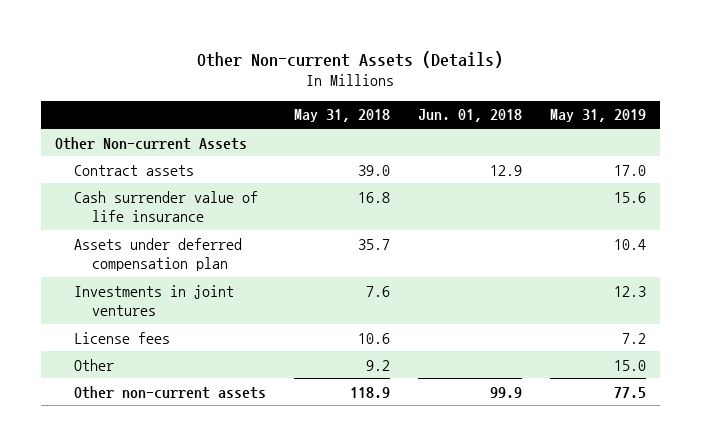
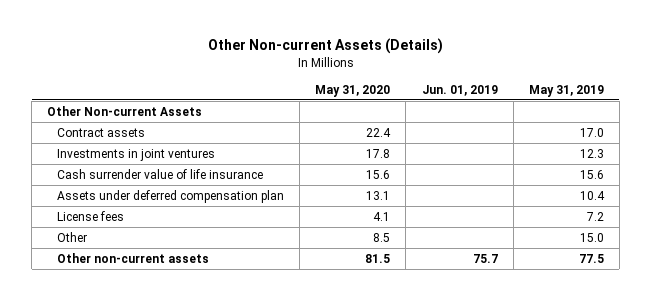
[293,109,390,123] May 31, 2018 -> none
[417,109,522,123] Jun. 01, 2018 -> none
none -> [315,84,391,97] May 31, 2020
none -> [421,84,498,96] Jun. 01, 2019
[73,284,234,317] Investments in joint ventures -> [57,148,216,161] Investments in joint ventures

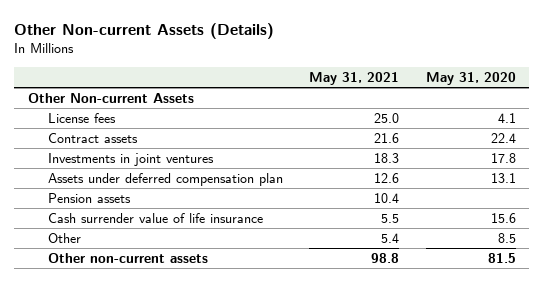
[421,84,498,96] Jun. 01, 2019 -> none
[528,84,604,97] May 31, 2019 -> none
none -> [309,71,400,85] May 31, 2021
[57,210,125,221] License fees -> [47,112,116,123] License fees
none -> [47,192,131,203] Pension assets
[57,168,264,179] Cash surrender value of life insurance -> [47,212,263,223] Cash surrender value of life insurance

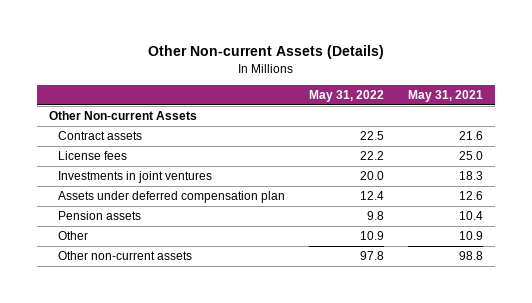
[426,71,517,85] May 31, 2020 -> none
none -> [309,90,385,103] May 31, 2022
[47,112,116,123] License fees -> [58,151,128,161] License fees
[47,212,263,223] Cash surrender value of life insurance -> none
[381,232,400,243] 5.4 -> [458,231,483,241] 10.9

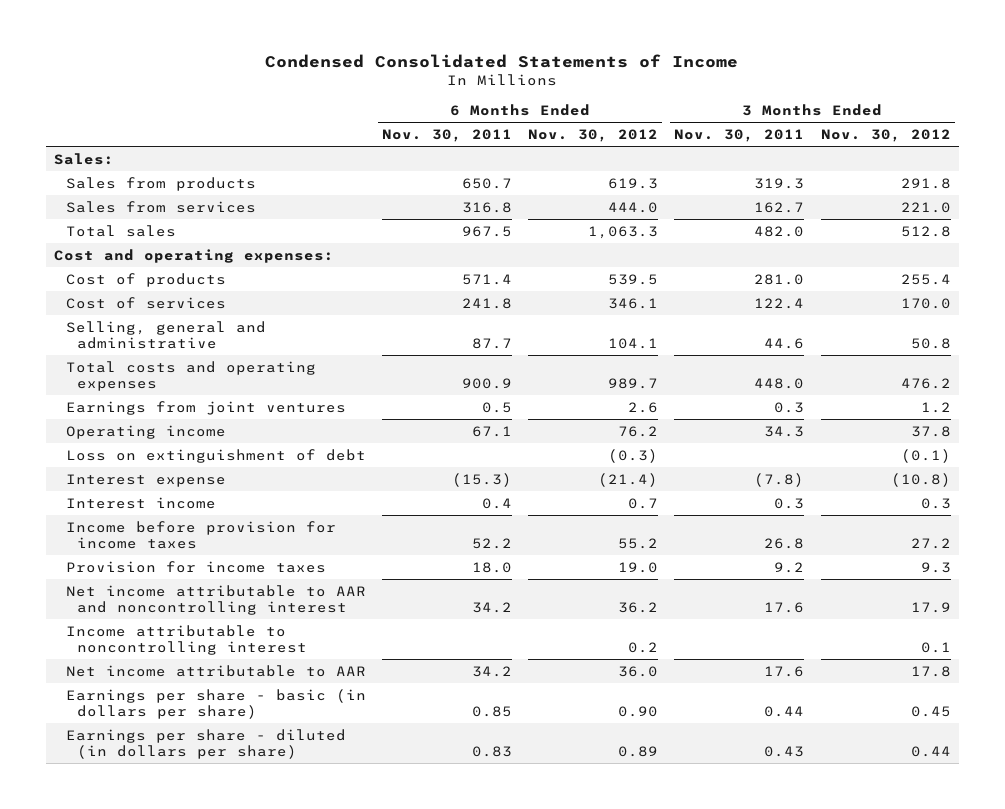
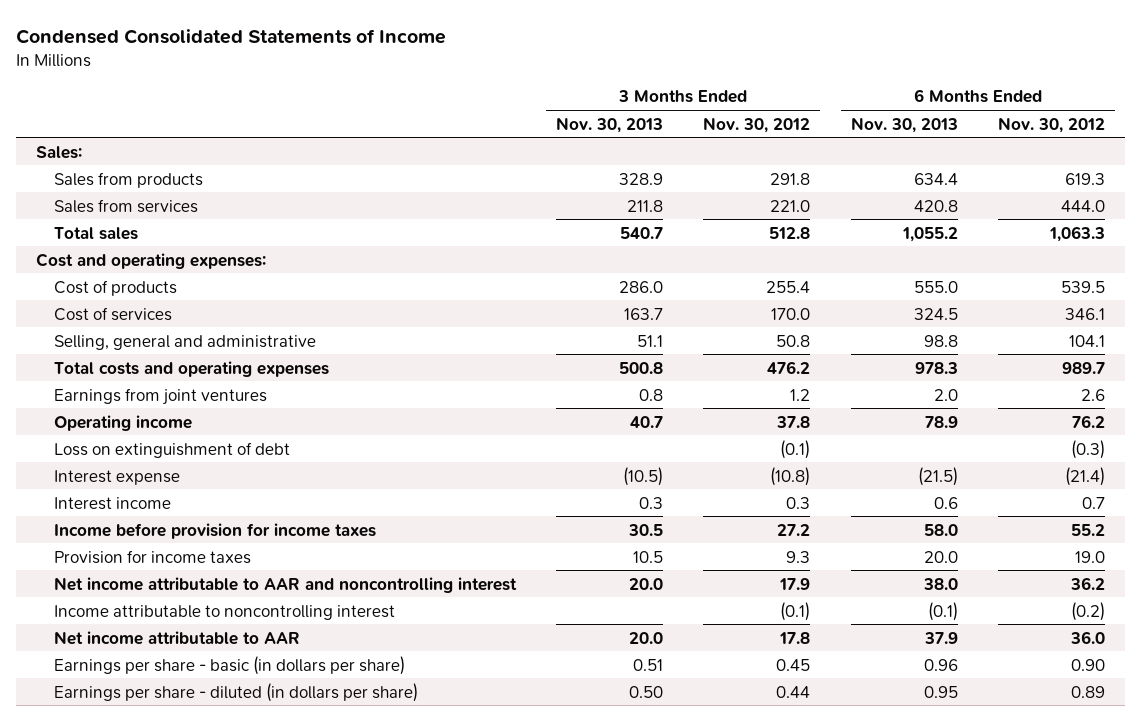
[381,128,512,142] Nov. 30, 2011 -> none
[674,128,805,142] Nov. 30, 2011 -> none
none -> [556,116,664,133] Nov. 30, 2013
none -> [850,116,958,133] Nov. 30, 2013
[628,641,659,653] 0.2 -> [1070,601,1105,621] (0.2)
[920,641,951,653] 0.1 -> [780,601,811,621] (0.1)

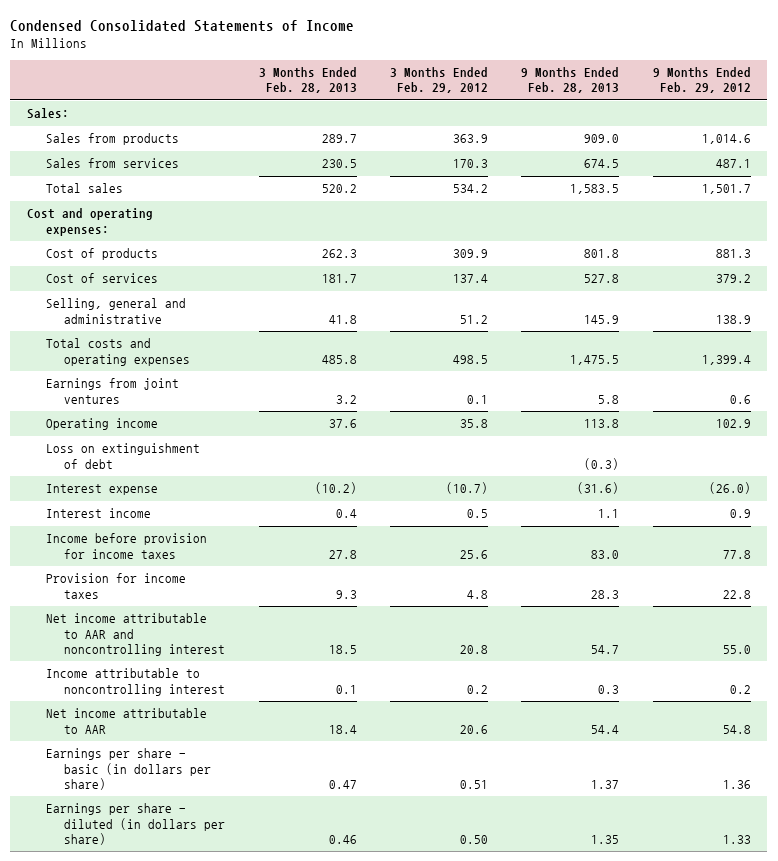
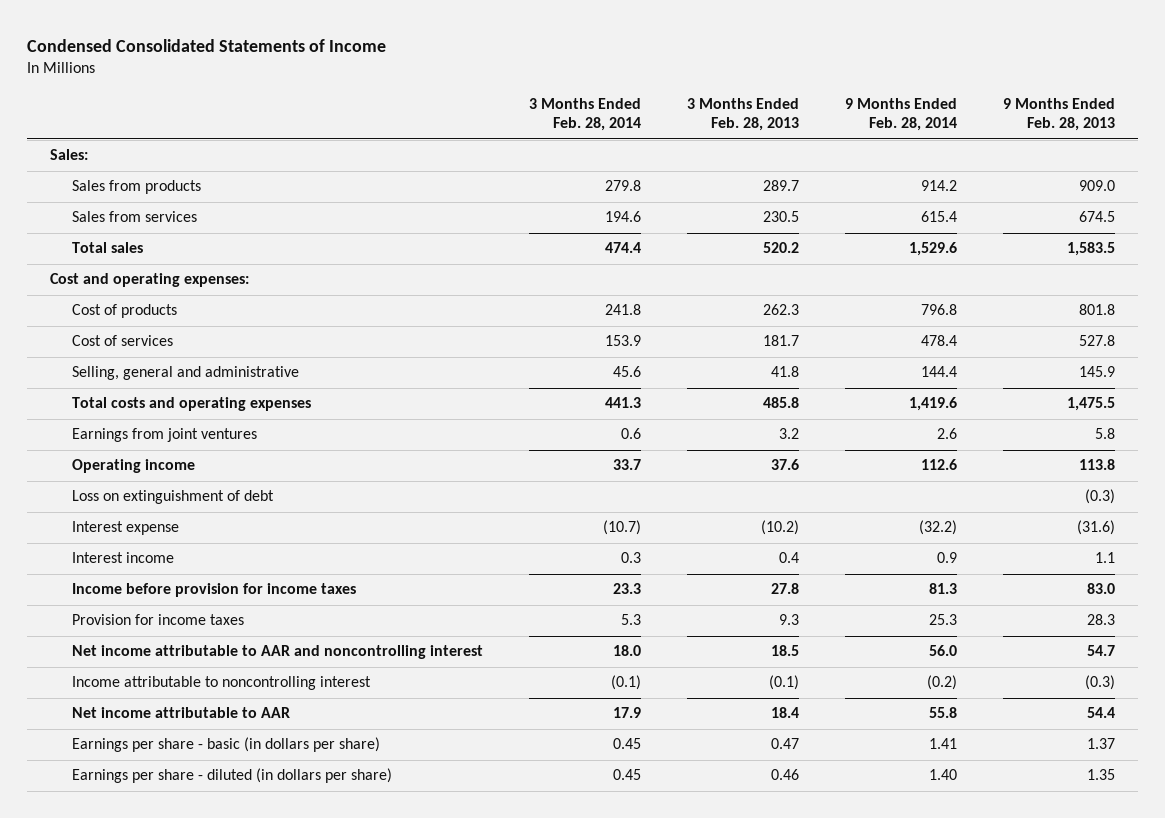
[389,67,488,94] 3 Months Ended Feb. 29, 2012 -> none
[652,67,751,94] 9 Months Ended Feb. 29, 2012 -> none
none -> [528,98,641,132] 3 Months Ended Feb. 28, 2014
none -> [844,98,957,132] 9 Months Ended Feb. 28, 2014
[335,684,357,694] 0.1 -> [768,675,799,691] (0.1)
[598,684,620,694] 0.3 -> [1084,675,1115,691] (0.3)

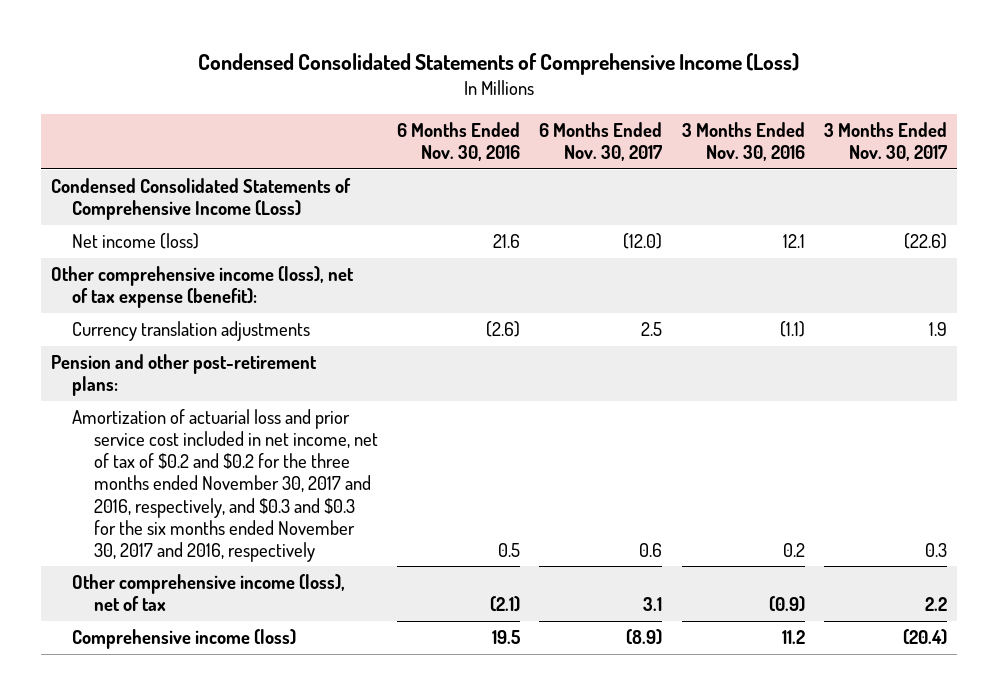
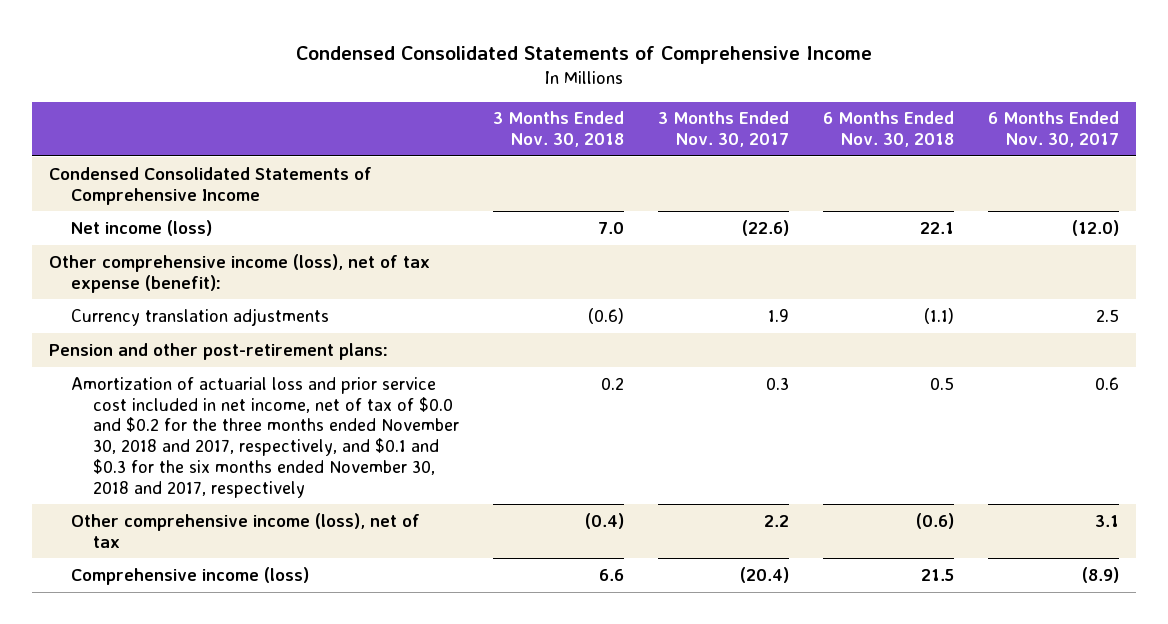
[198,53,800,76] Condensed Consolidated Statements of Comprehensive Income (Loss) -> [296,45,873,64] Condensed Consolidated Statements of Comprehensive Income
[397,122,521,162] 6 Months Ended Nov. 30, 2016 -> none
[681,122,805,162] 3 Months Ended Nov. 30, 2016 -> none
none -> [493,111,625,148] 3 Months Ended Nov. 30, 2018
none -> [823,111,955,148] 6 Months Ended Nov. 30, 2018
[51,178,352,221] Condensed Consolidated Statements of Comprehensive Income (Loss) -> [48,166,372,205] Condensed Consolidated Statements of Comprehensive Income
[72,409,378,562] Amortization of actuarial loss and prior service cost included in net income, net of tax of $0.2 and $0.2 for the three months ended November 30, 2017 and 2016, respectively, and $0.3 and $0.3 for the six months ended November 30, 2017 and 2016, respectively -> [71,376,460,498] Amortization of actuarial loss and prior service cost included in net income, net of tax of $0.0 and $0.2 for the three months ended November 30, 2018 and 2017, respectively, and $0.1 and $0.3 for the six months ended November 30, 2018 and 2017, respectively

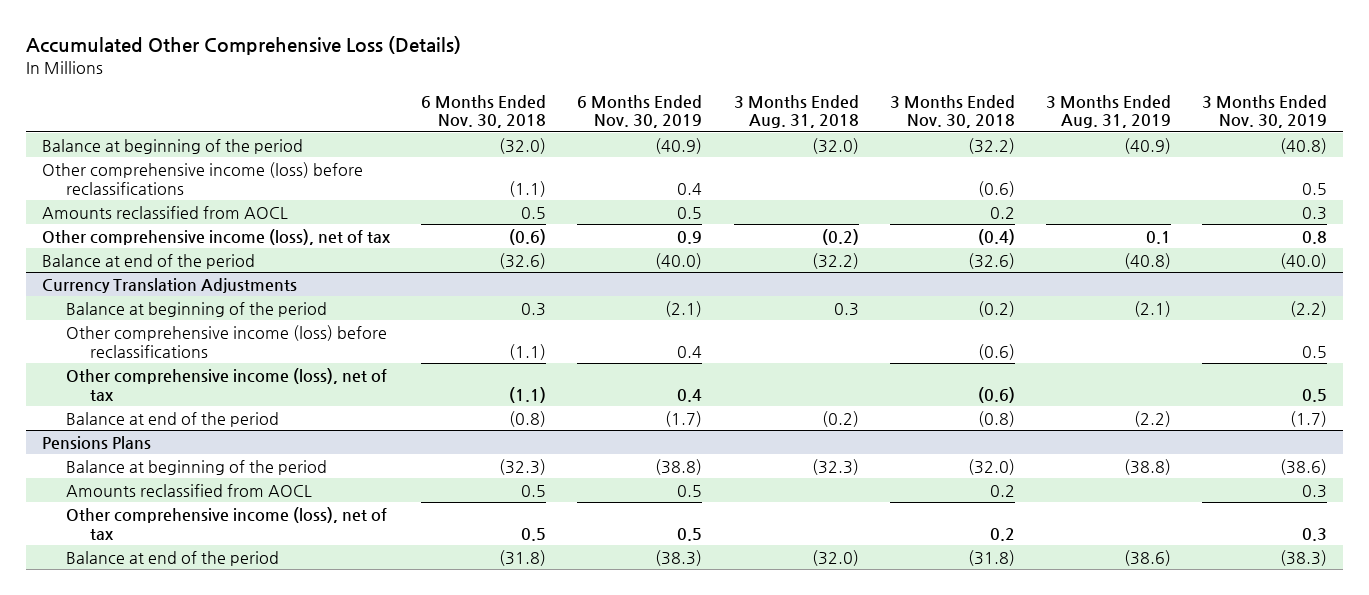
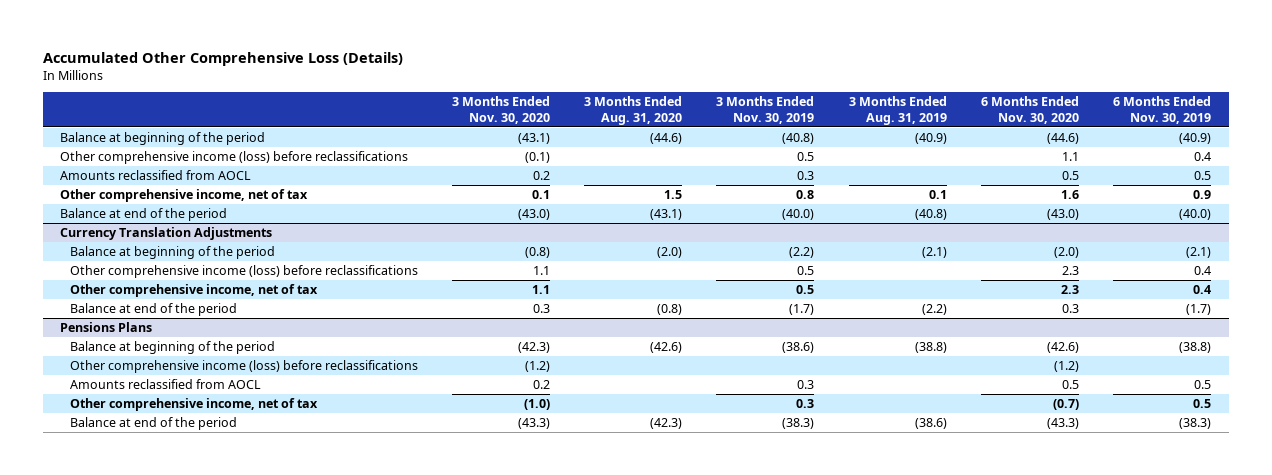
[421,94,547,129] 6 Months Ended Nov. 30, 2018 -> none
[733,94,859,129] 3 Months Ended Aug. 31, 2018 -> none
[889,94,1015,129] 3 Months Ended Nov. 30, 2018 -> none
none -> [451,96,550,124] 3 Months Ended Nov. 30, 2020
none -> [584,96,683,125] 3 Months Ended Aug. 31, 2020
none -> [981,96,1080,124] 6 Months Ended Nov. 30, 2020
[41,228,391,245] Other comprehensive income (loss), net of tax -> [60,189,309,203] Other comprehensive income, net of tax
[66,367,388,401] Other comprehensive income (loss), net of tax -> [69,284,318,298] Other comprehensive income, net of tax
none -> [69,360,418,374] Other comprehensive income (loss) before reclassifications
[66,506,388,540] Other comprehensive income (loss), net of tax -> [69,398,318,412] Other comprehensive income, net of tax

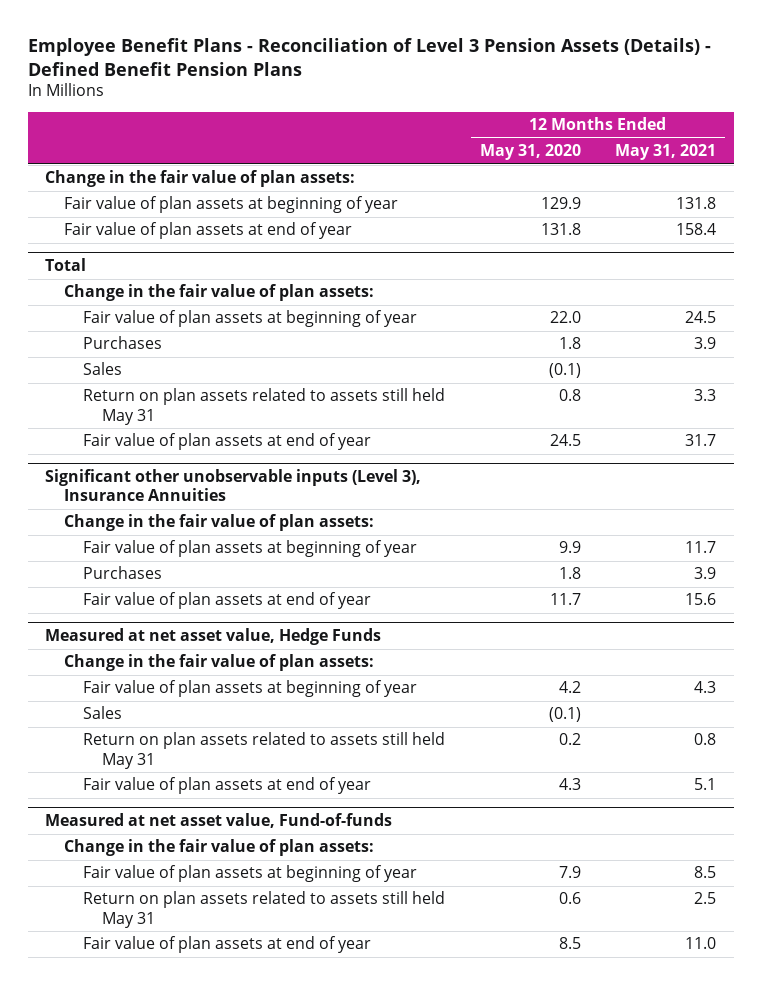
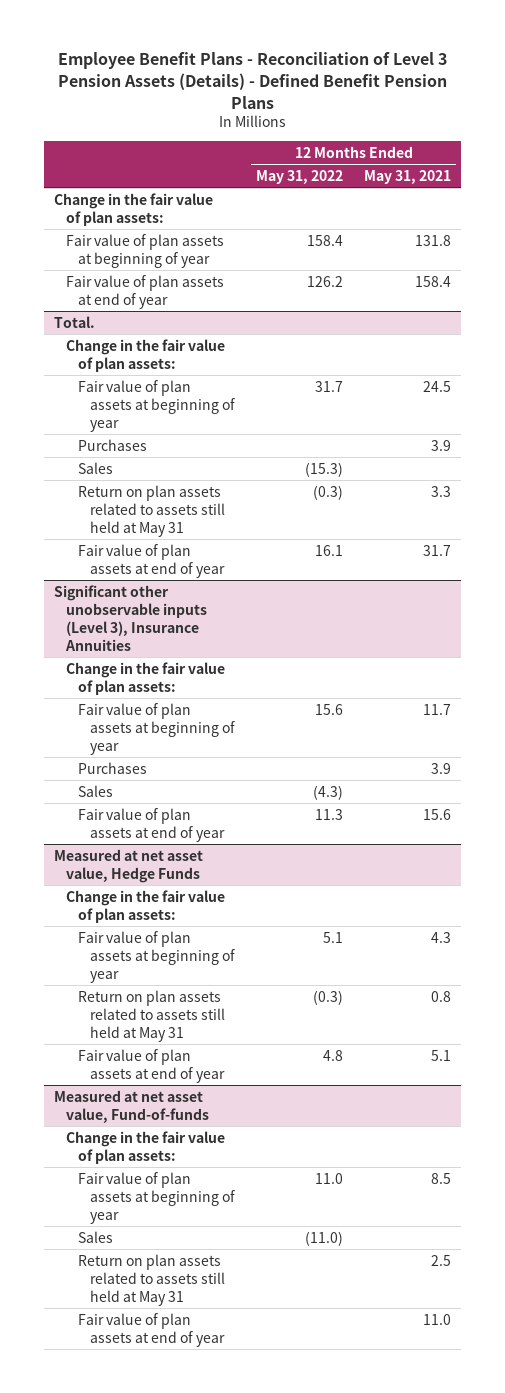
[479,144,581,161] May 31, 2020 -> none
none -> [256,169,344,184] May 31, 2022
[45,257,87,271] Total -> [54,315,96,328] Total.
[83,388,446,425] Return on plan assets related to assets still held May 31 -> [78,484,226,537] Return on plan assets related to assets still held at May 31
none -> [78,784,114,797] Sales
[83,706,123,720] Sales -> none
[83,732,446,769] Return on plan assets related to assets still held May 31 -> [78,989,226,1042] Return on plan assets related to assets still held at May 31
none -> [78,1230,114,1243] Sales
[83,891,446,928] Return on plan assets related to assets still held May 31 -> [78,1253,226,1306] Return on plan assets related to assets still held at May 31

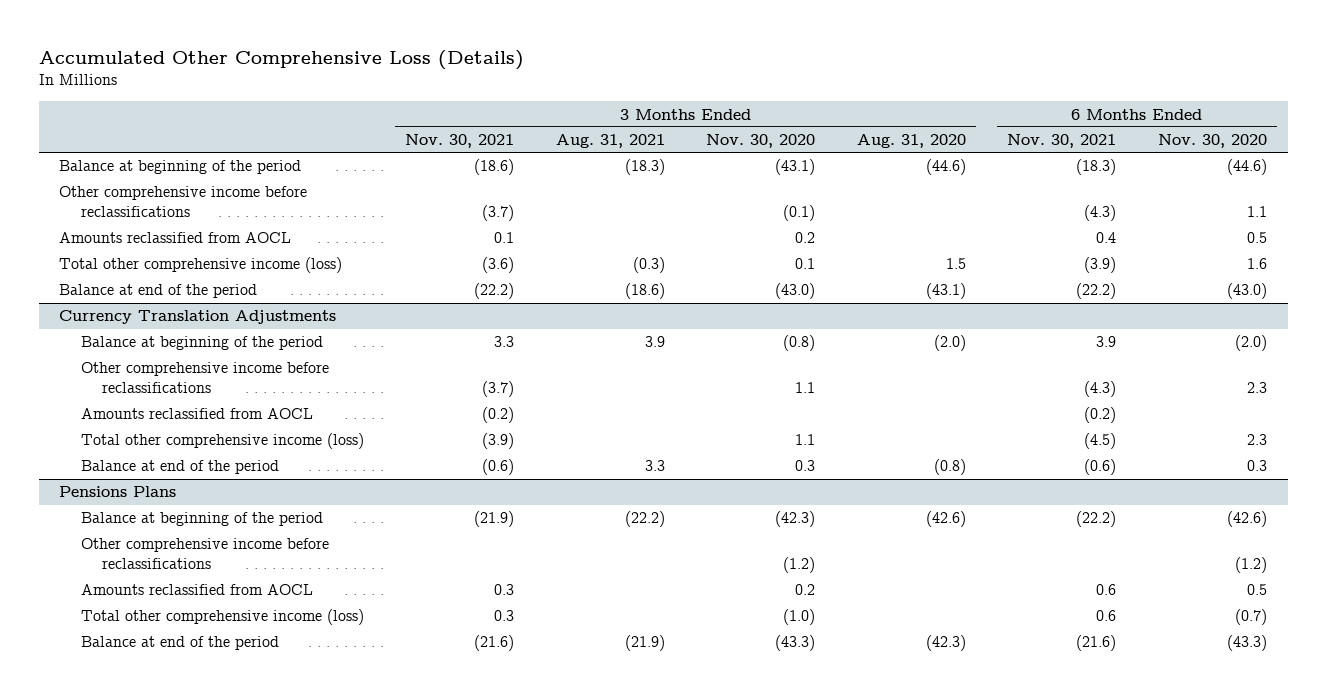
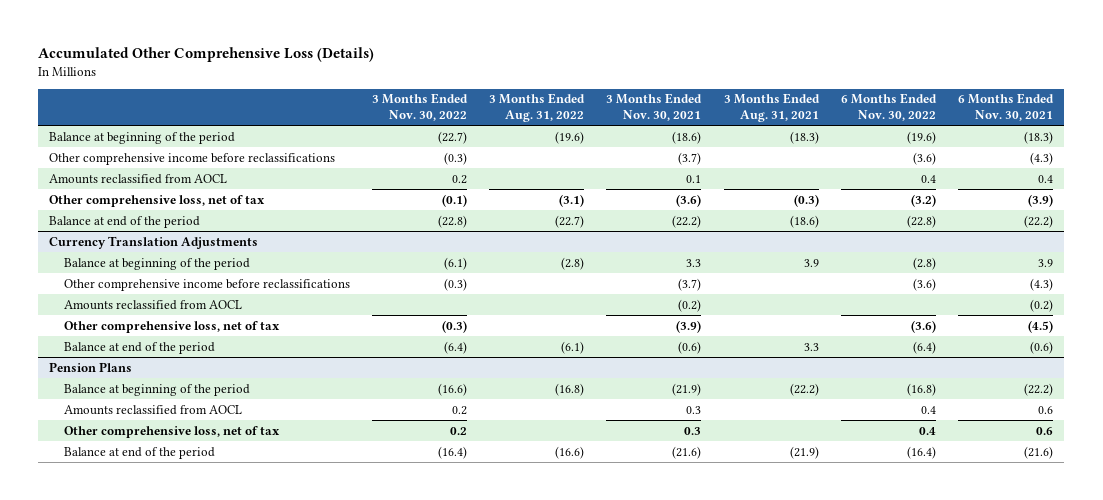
[706,134,816,149] Nov. 30, 2020 -> none
[856,134,966,149] Aug. 31, 2020 -> none
[1157,134,1267,149] Nov. 30, 2020 -> none
none -> [371,93,468,121] 3 Months Ended Nov. 30, 2022
none -> [489,93,586,122] 3 Months Ended Aug. 31, 2022
none -> [841,93,938,121] 6 Months Ended Nov. 30, 2022
[59,257,343,274] Total other comprehensive income (loss) -> [49,194,266,207] Other comprehensive loss, net of tax
[80,433,364,450] Total other comprehensive income (loss) -> [63,320,280,333] Other comprehensive loss, net of tax
[59,486,177,498] Pensions Plans -> [49,361,133,372] Pension Plans
[80,538,329,570] Other comprehensive income before reclassifications -> none
[80,609,364,626] Total other comprehensive income (loss) -> [63,425,280,438] Other comprehensive loss, net of tax

